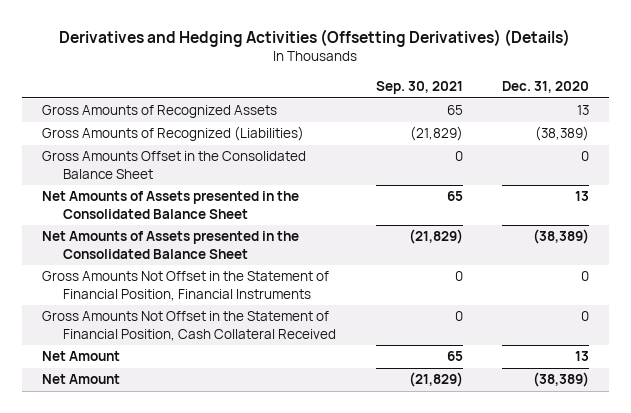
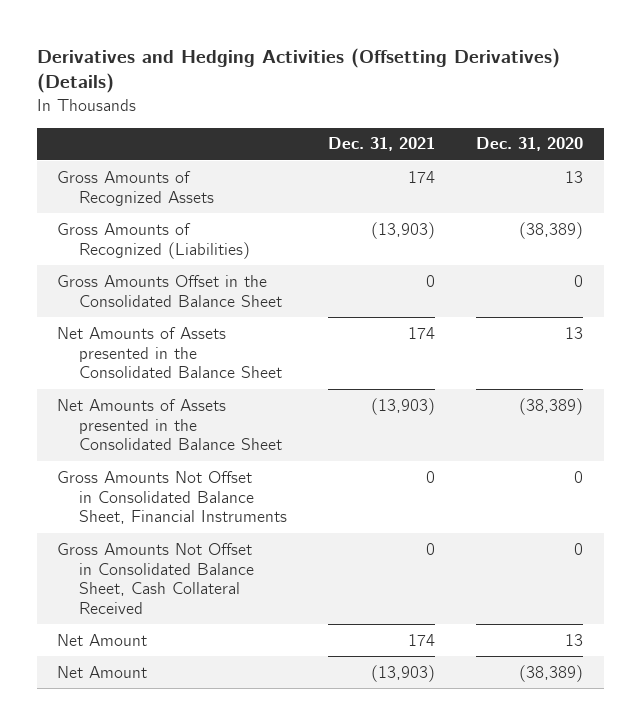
[375,81,463,95] Sep. 30, 2021 -> none
none -> [328,137,436,152] Dec. 31, 2021
[41,271,329,301] Gross Amounts Not Offset in the Statement of Financial Position, Financial Instruments -> [57,470,288,525] Gross Amounts Not Offset in Consolidated Balance Sheet, Financial Instruments
[41,311,336,341] Gross Amounts Not Offset in the Statement of Financial Position, Cash Collateral Received -> [57,542,255,614] Gross Amounts Not Offset in Consolidated Balance Sheet, Cash Collateral Received

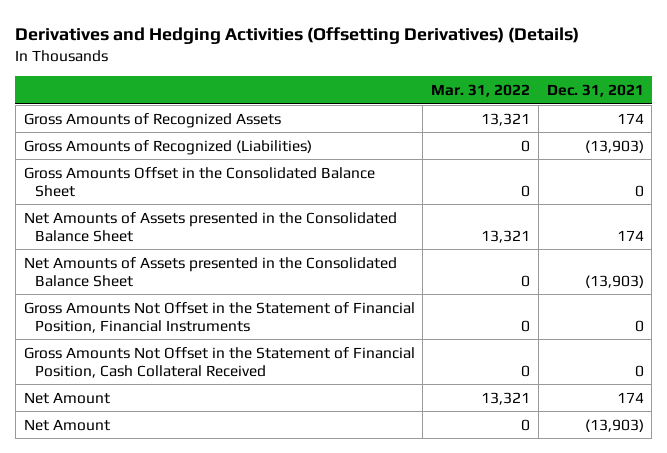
[476,137,584,152] Dec. 31, 2020 -> none
none -> [431,83,531,97] Mar. 31, 2022
[57,470,288,525] Gross Amounts Not Offset in Consolidated Balance Sheet, Financial Instruments -> [23,301,415,333] Gross Amounts Not Offset in the Statement of Financial Position, Financial Instruments
[57,542,255,614] Gross Amounts Not Offset in Consolidated Balance Sheet, Cash Collateral Received -> [23,346,415,378] Gross Amounts Not Offset in the Statement of Financial Position, Cash Collateral Received

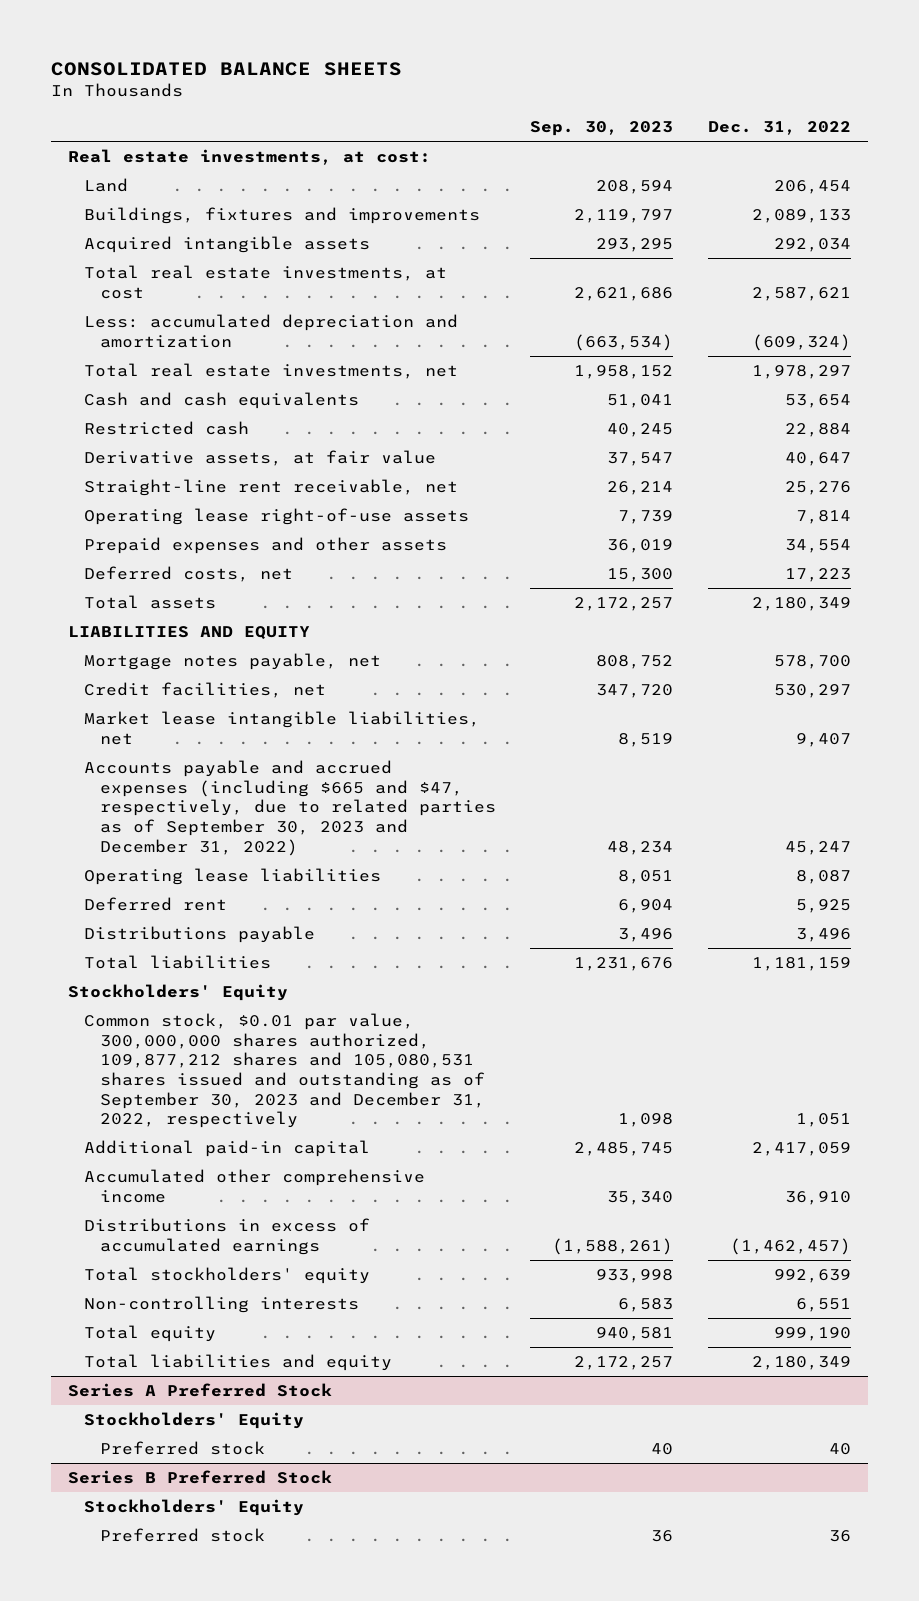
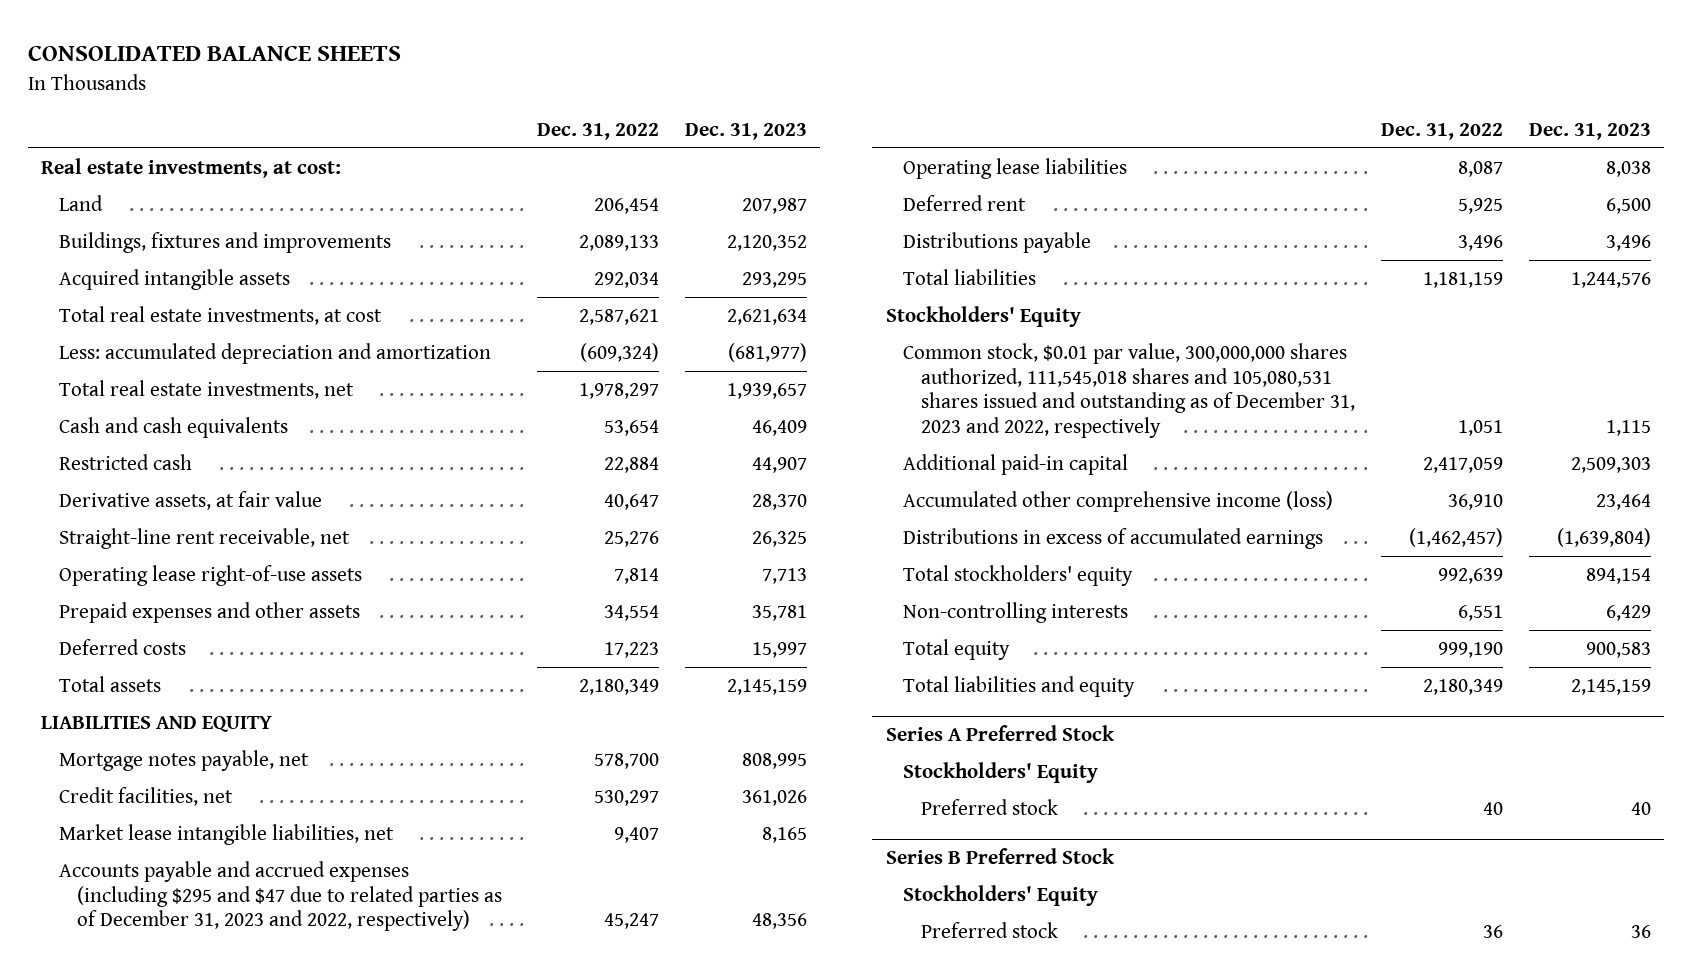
[530,121,674,137] Sep. 30, 2023 -> none
none -> [684,122,807,140] Dec. 31, 2023
[84,566,294,583] Deferred costs, net -> [58,638,186,655] Deferred costs
[84,760,497,856] Accounts payable and accrued expenses (including $665 and $47, respectively, due to related parties as of September 30, 2023 and December 31, 2022) -> [58,860,502,932] Accounts payable and accrued expenses (including $295 and $47 due to related parties as of December 31, 2023 and 2022, respectively)
[84,1013,486,1129] Common stock, $0.01 par value, 300,000,000 shares authorized, 109,877,212 shares and 105,080,531 shares issued and outstanding as of September 30, 2023 and December 31, 2022, respectively -> [903,342,1355,438] Common stock, $0.01 par value, 300,000,000 shares authorized, 111,545,018 shares and 105,080,531 shares issued and outstanding as of December 31, 2023 and 2022, respectively
[84,1169,426,1203] Accumulated other comprehensive income -> [903,490,1334,512] Accumulated other comprehensive income (loss)

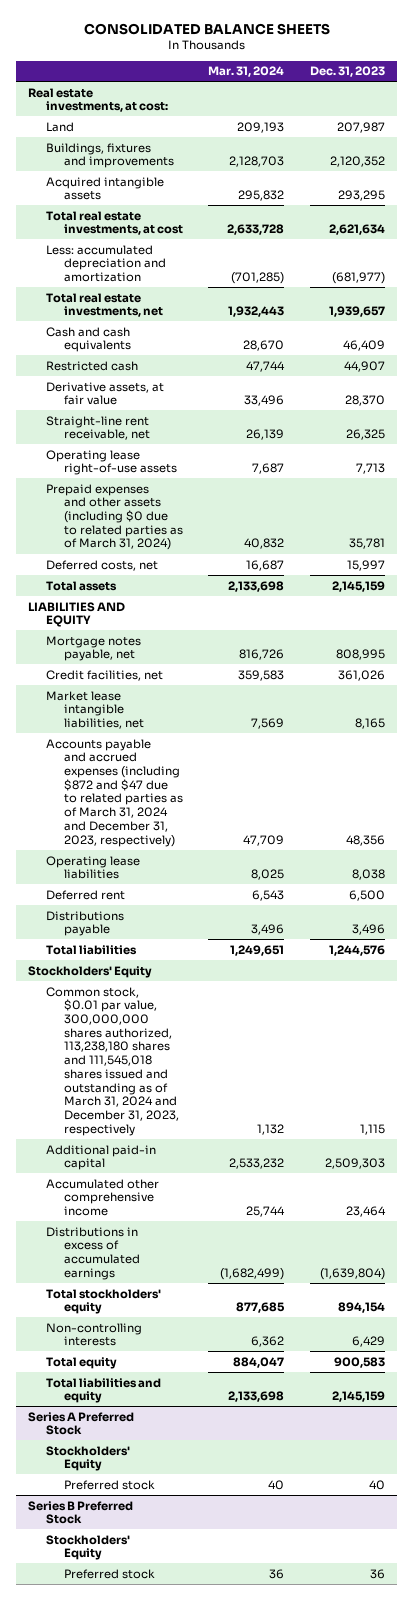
[536,122,659,140] Dec. 31, 2022 -> none
none -> [208,66,285,78] Mar. 31, 2024
[58,601,360,623] Prepaid expenses and other assets -> [46,483,183,551] Prepaid expenses and other assets (including $0 due to related parties as of March 31, 2024)
[58,638,186,655] Deferred costs -> [46,559,159,571] Deferred costs, net
[58,860,502,932] Accounts payable and accrued expenses (including $295 and $47 due to related parties as of December 31, 2023 and 2022, respectively) -> [46,738,183,847] Accounts payable and accrued expenses (including $872 and $47 due to related parties as of March 31, 2024 and December 31, 2023, respectively)
[903,342,1355,438] Common stock, $0.01 par value, 300,000,000 shares authorized, 111,545,018 shares and 105,080,531 shares issued and outstanding as of December 31, 2023 and 2022, respectively -> [46,986,179,1136] Common stock, $0.01 par value, 300,000,000 shares authorized, 113,238,180 shares and 111,545,018 shares issued and outstanding as of March 31, 2024 and December 31, 2023, respectively
[903,490,1334,512] Accumulated other comprehensive income (loss) -> [46,1178,160,1217] Accumulated other comprehensive income

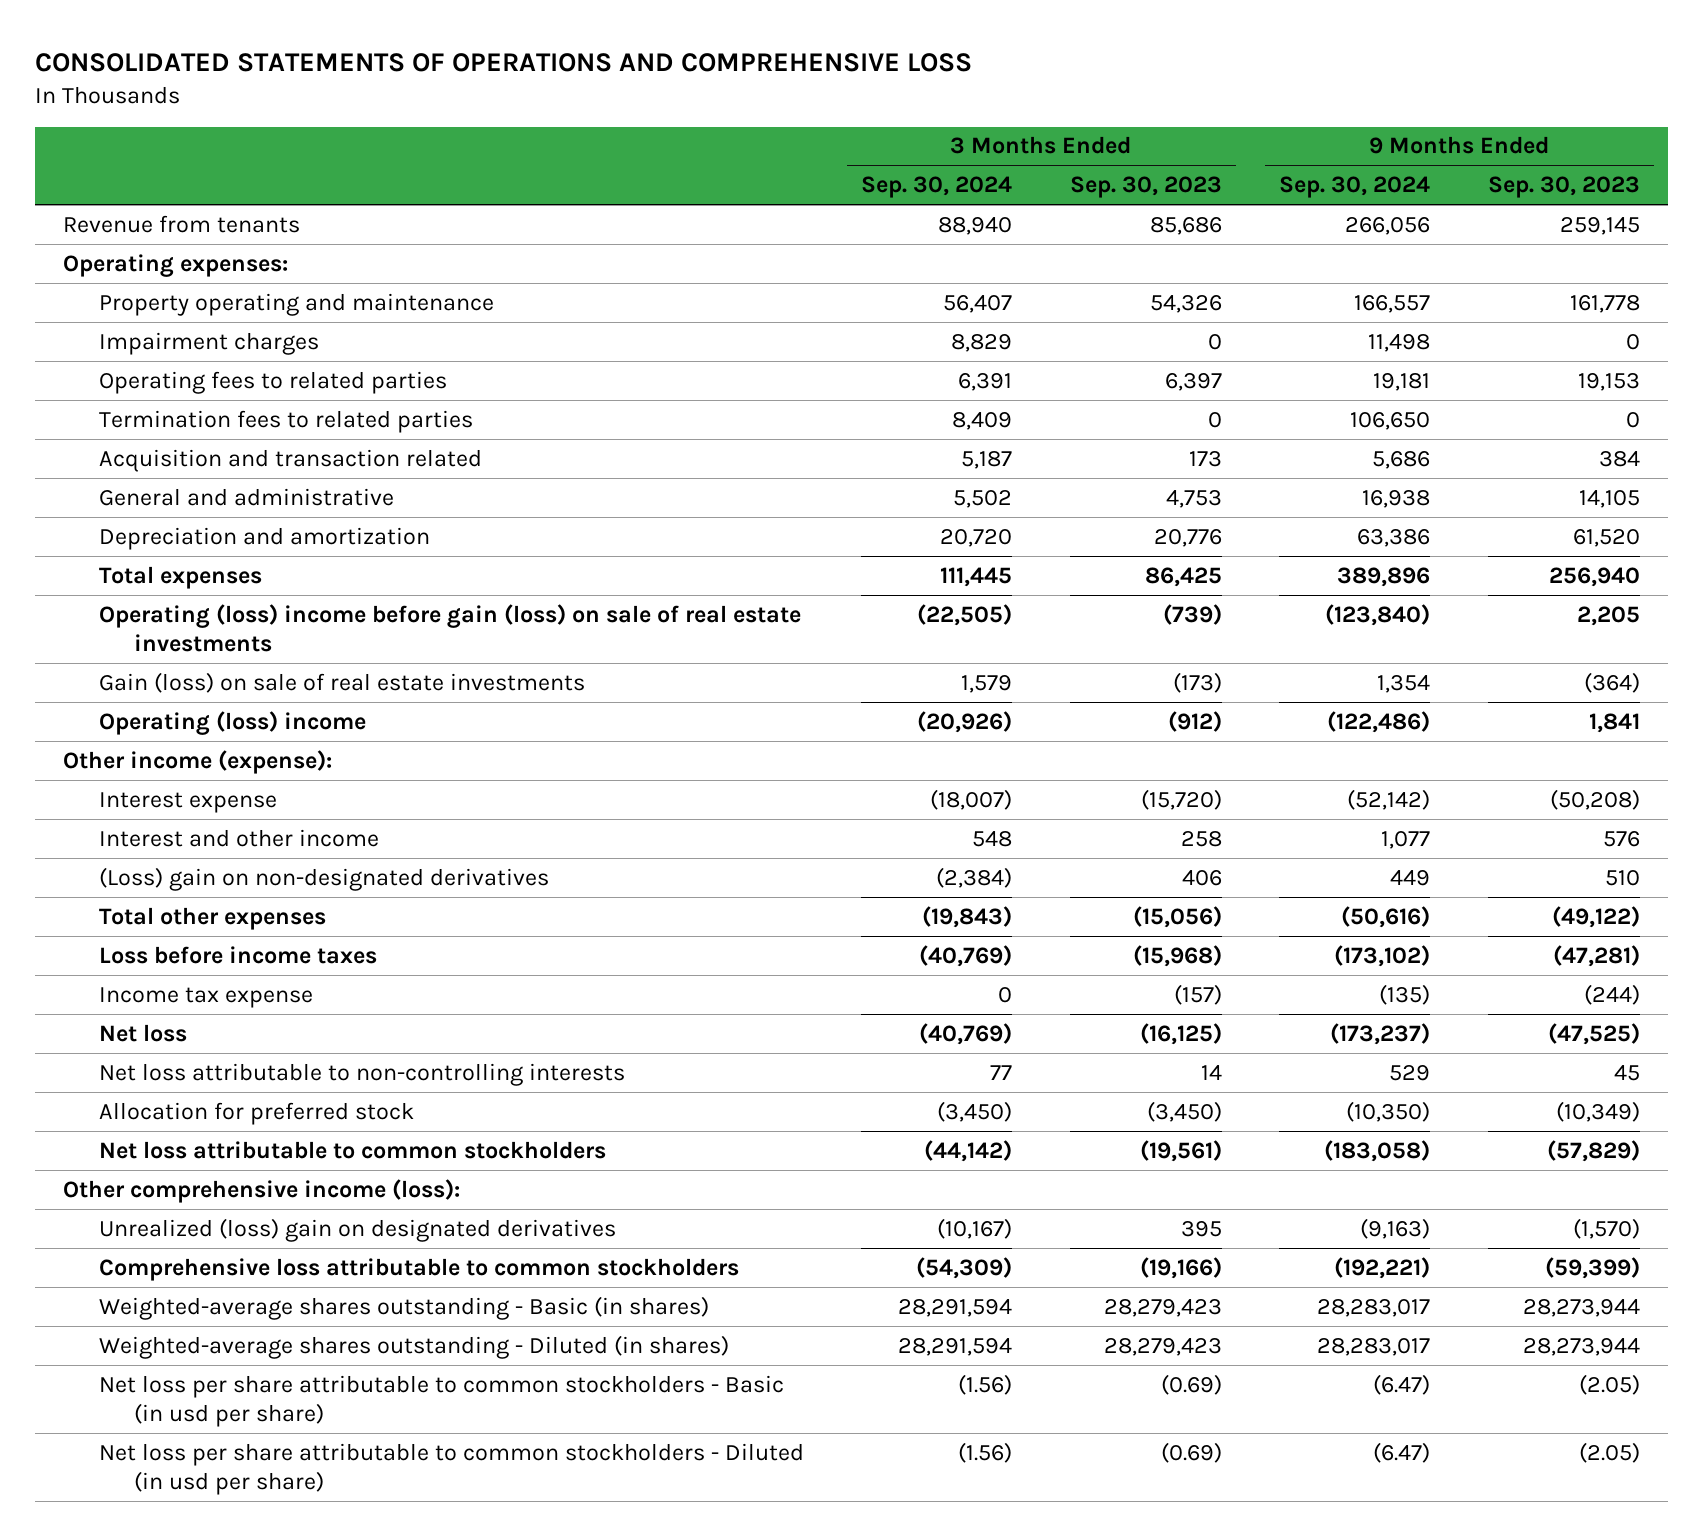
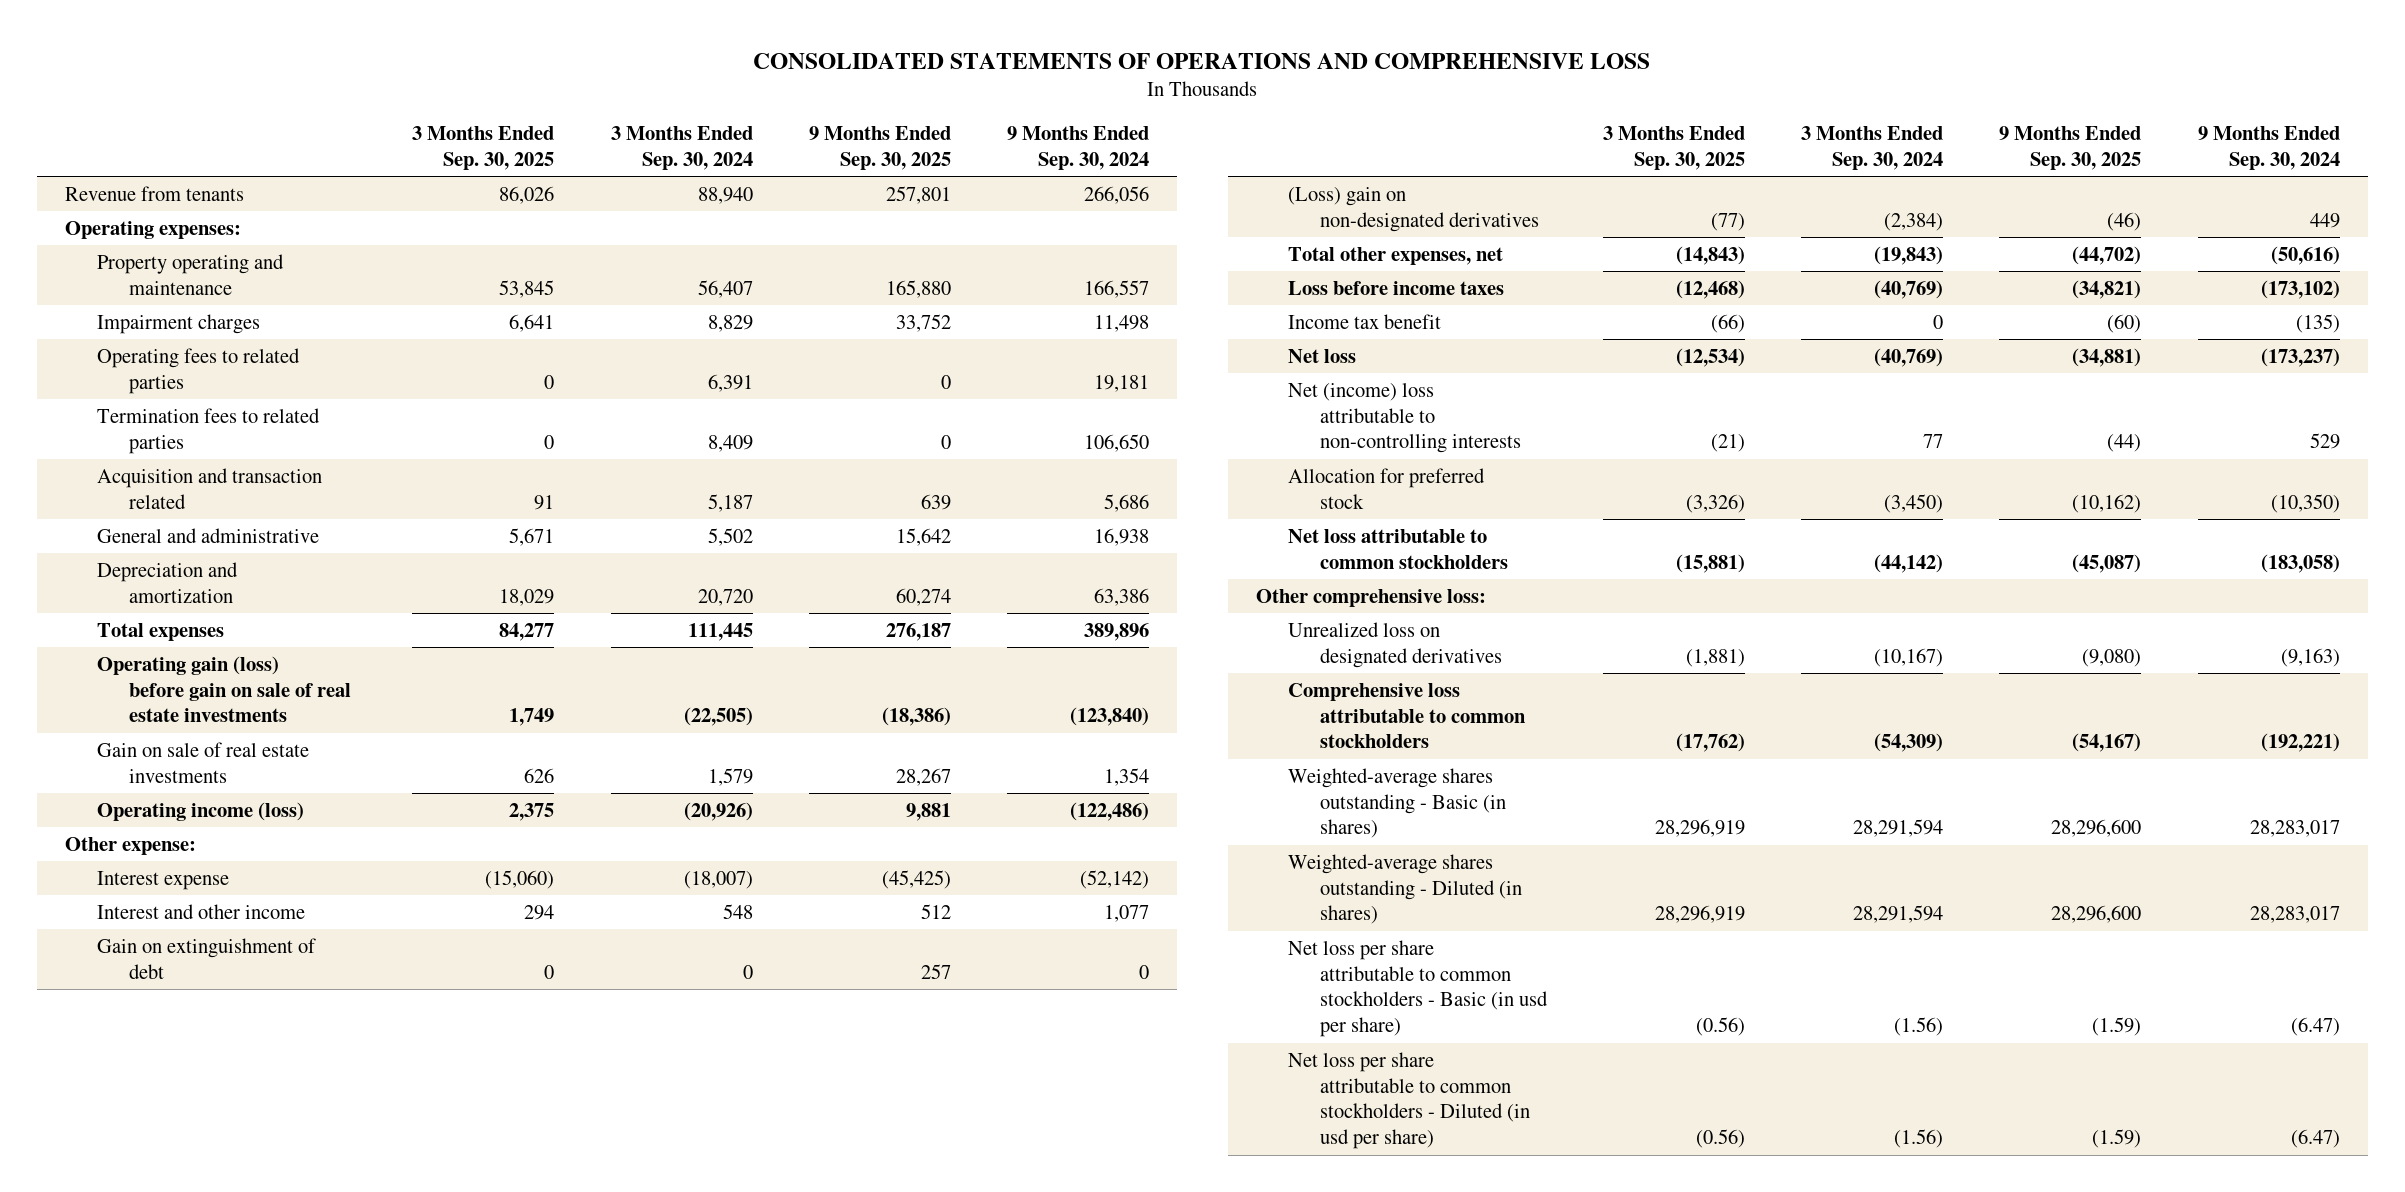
[1069,176,1222,199] Sep. 30, 2023 -> none
[1487,176,1640,199] Sep. 30, 2023 -> none
none -> [412,126,555,171] 3 Months Ended Sep. 30, 2025
none -> [808,126,951,171] 9 Months Ended Sep. 30, 2025
[98,603,801,652] Operating (loss) income before gain (loss) on sale of real estate investments -> [97,655,352,723] Operating gain (loss) before gain on sale of real estate investments
[98,671,585,693] Gain (loss) on sale of real estate investments -> [97,741,310,783] Gain on sale of real estate investments
[98,710,366,735] Operating (loss) income -> [97,801,305,821] Operating income (loss)
[63,749,333,774] Other income (expense): -> [65,836,197,855] Other expense:
none -> [97,937,317,979] Gain on extinguishment of debt
[98,906,326,930] Total other expenses -> [1287,246,1503,265] Total other expenses, net
[98,986,313,1008] Income tax expense -> [1287,313,1441,329] Income tax benefit
[98,1062,625,1086] Net loss attributable to non-controlling interests -> [1287,382,1521,454] Net (income) loss attributable to non-controlling interests
[63,1178,461,1203] Other comprehensive income (loss): -> [1255,588,1486,607] Other comprehensive loss:
[98,1217,616,1242] Unrealized (loss) gain on designated derivatives -> [1287,621,1502,668] Unrealized loss on designated derivatives

